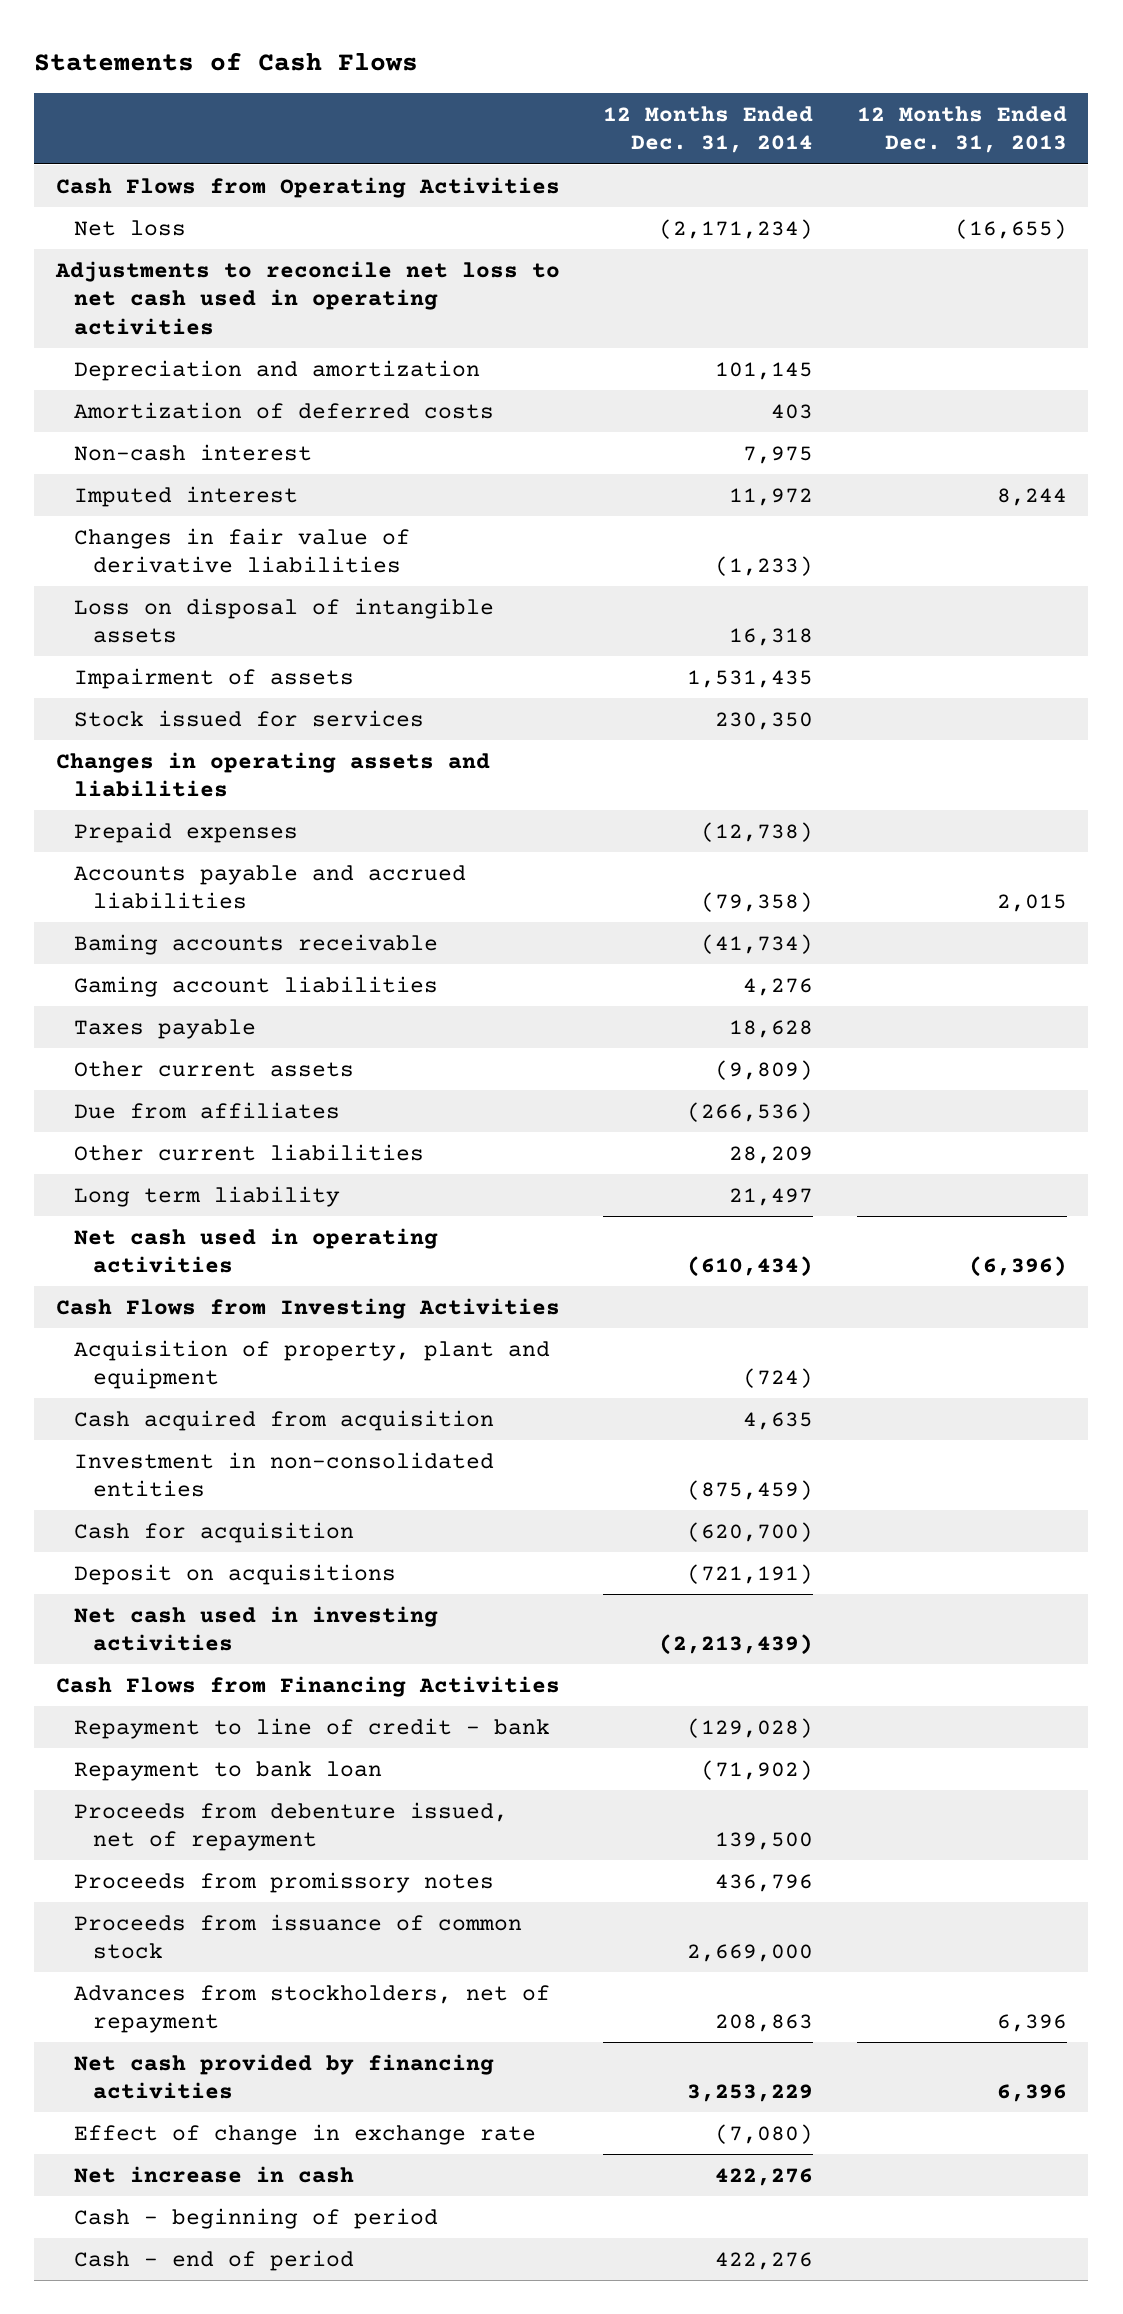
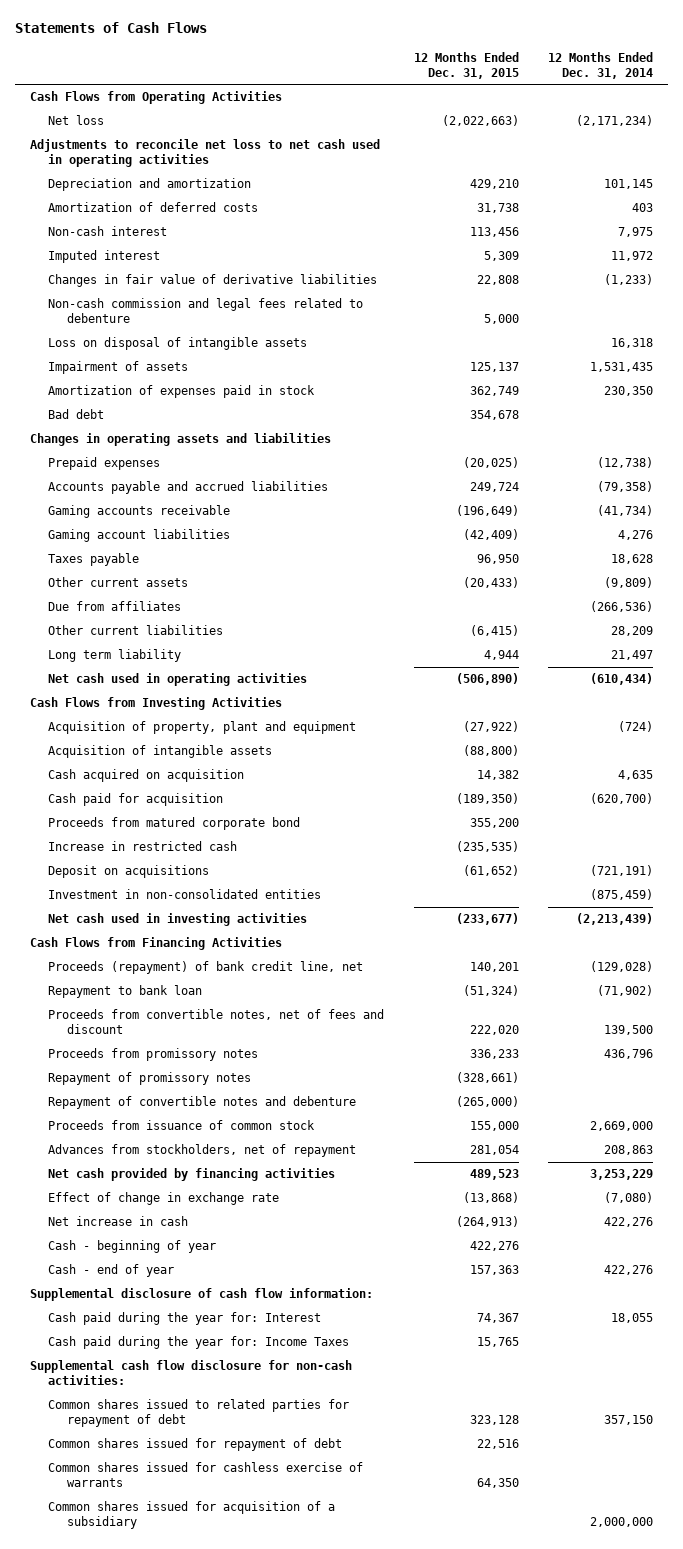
[856,105,1067,154] 12 Months Ended Dec. 31, 2013 -> none
none -> [413,51,519,79] 12 Months Ended Dec. 31, 2015
none -> [48,298,364,324] Non-cash commission and legal fees related to debenture
[74,709,425,727] Stock issued for services -> [48,385,316,399] Amortization of expenses paid in stock
none -> [48,409,105,420] Bad debt
[74,933,439,955] Baming accounts receivable -> [48,505,231,519] Gaming accounts receivable
none -> [48,745,273,759] Acquisition of intangible assets
[74,1409,495,1431] Cash acquired from acquisition -> [48,769,245,783] Cash acquired on acquisition
[74,1521,355,1543] Cash for acquisition -> [48,793,224,807] Cash paid for acquisition
none -> [48,817,301,831] Proceeds from matured corporate bond
none -> [48,841,238,852] Increase in restricted cash
[74,1451,495,1498] Investment in non-consolidated entities -> [48,889,322,900] Investment in non-consolidated entities
[74,1717,551,1739] Repayment to line of credit - bank -> [48,961,364,975] Proceeds (repayment) of bank credit line, net
[74,1801,509,1852] Proceeds from debenture issued, net of repayment -> [48,1009,385,1035] Proceeds from convertible notes, net of fees and discount
none -> [48,1072,252,1086] Repayment of promissory notes
none -> [48,1096,357,1110] Repayment of convertible notes and debenture
[74,2207,439,2229] Cash - beginning of period -> [48,1240,217,1254] Cash - beginning of year
[74,2249,355,2271] Cash - end of period -> [48,1264,175,1278] Cash - end of year
none -> [29,1288,373,1302] Supplemental disclosure of cash flow information:
none -> [48,1312,322,1326] Cash paid during the year for: Interest
none -> [48,1336,350,1350] Cash paid during the year for: Income Taxes
none -> [29,1360,352,1386] Supplemental cash flow disclosure for non-cash activities:
none -> [48,1399,350,1428] Common shares issued to related parties for repayment of debt
none -> [48,1438,343,1452] Common shares issued for repayment of debt
none -> [48,1462,364,1488] Common shares issued for cashless exercise of warrants
none -> [48,1501,336,1530] Common shares issued for acquisition of a subsidiary

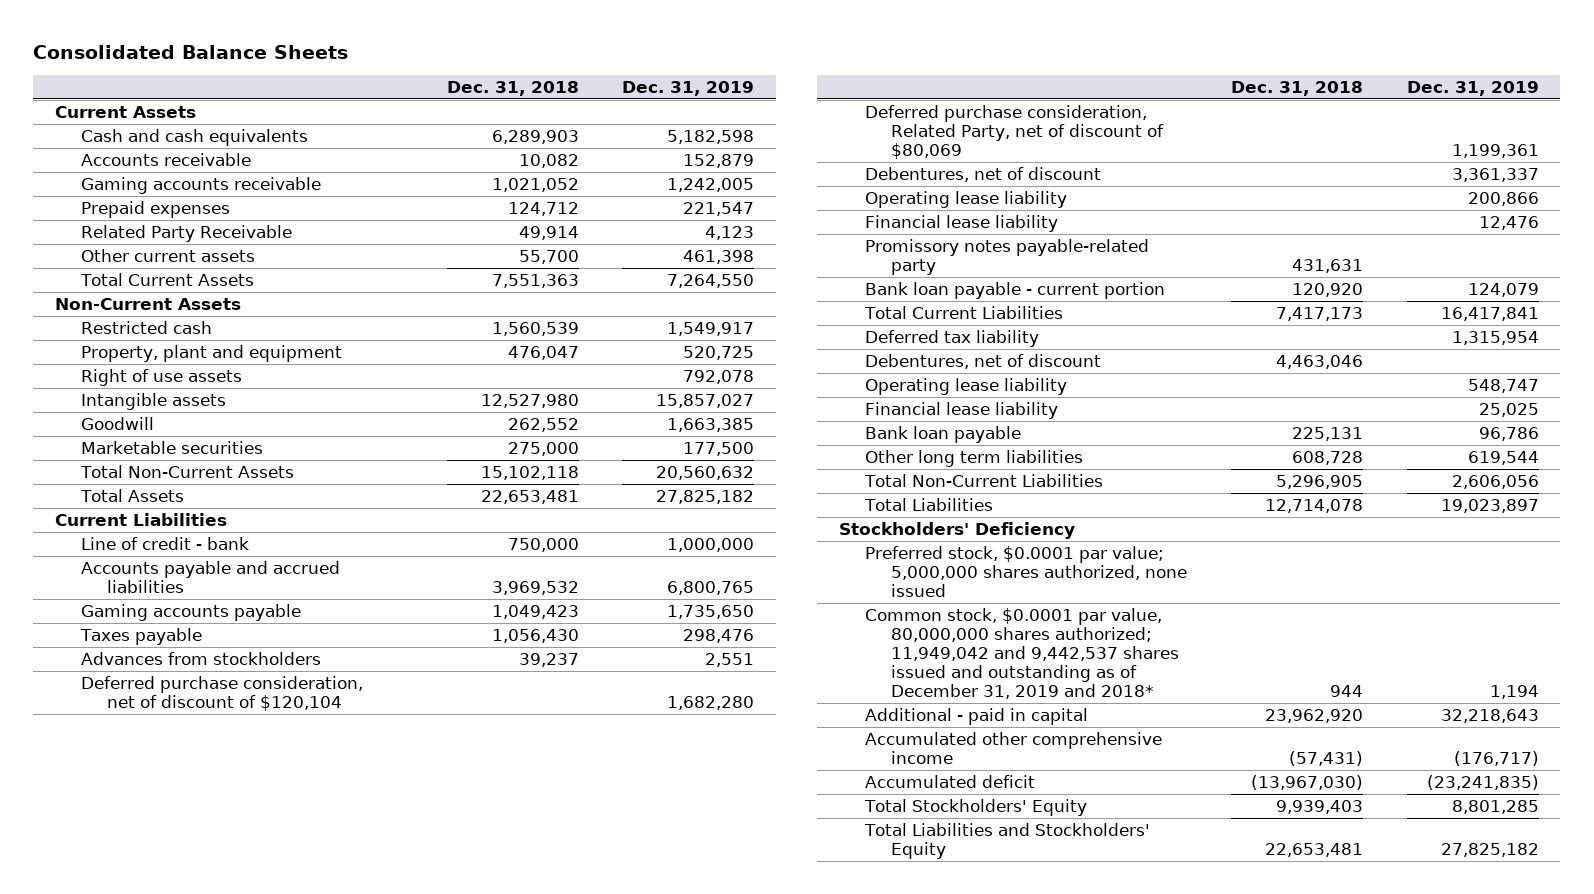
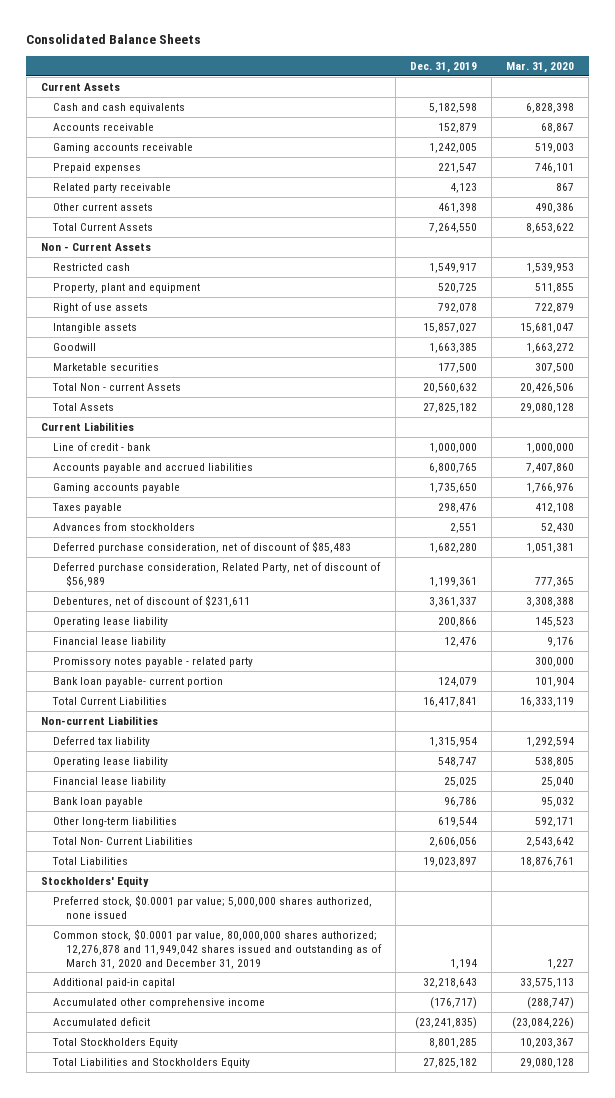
[446,80,579,96] Dec. 31, 2018 -> none
none -> [506,62,575,74] Mar. 31, 2020
[81,224,293,242] Related Party Receivable -> [53,183,172,194] Related party receivable
[54,297,241,310] Non-Current Assets -> [40,243,151,252] Non - Current Assets
[80,464,295,478] Total Non-Current Assets -> [52,383,182,392] Total Non - current Assets
[81,675,364,711] Deferred purchase consideration, net of discount of $120,104 -> [53,541,352,554] Deferred purchase consideration, net of discount of $85,483
[865,104,1165,159] Deferred purchase consideration, Related Party, net of discount of $80,069 -> [53,562,382,587] Deferred purchase consideration, Related Party, net of discount of $56,989
[865,166,1102,182] Debentures, net of discount -> [53,595,251,608] Debentures, net of discount of $231,611
[865,238,1150,275] Promissory notes payable-related party -> [53,657,254,668] Promissory notes payable - related party
[865,281,1166,299] Bank loan payable - current portion -> [53,677,224,688] Bank loan payable- current portion
none -> [40,716,158,726] Non-current Liabilities
[865,353,1102,369] Debentures, net of discount -> none
[865,449,1084,467] Other long term liabilities -> [53,817,178,828] Other long-term liabilities
[864,473,1104,487] Total Non-Current Liabilities -> [52,837,194,846] Total Non- Current Liabilities
[839,521,1076,539] Stockholders' Deficiency -> [40,876,149,888] Stockholders' Equity
[865,607,1180,699] Common stock, $0.0001 par value, 80,000,000 shares authorized; 11,949,042 and 9,442,537 shares issued and outstanding as of December 31, 2019 and 2018* -> [53,929,383,969] Common stock, $0.0001 par value, 80,000,000 shares authorized; 12,276,878 and 11,949,042 shares issued and outstanding as of March 31, 2020 and December 31, 2019
[865,707,1089,725] Additional - paid in capital -> [53,978,176,989] Additional paid-in capital
[864,798,1088,816] Total Stockholders' Equity -> [52,1038,179,1049] Total Stockholders Equity
[864,822,1151,859] Total Liabilities and Stockholders' Equity -> [52,1058,251,1069] Total Liabilities and Stockholders Equity

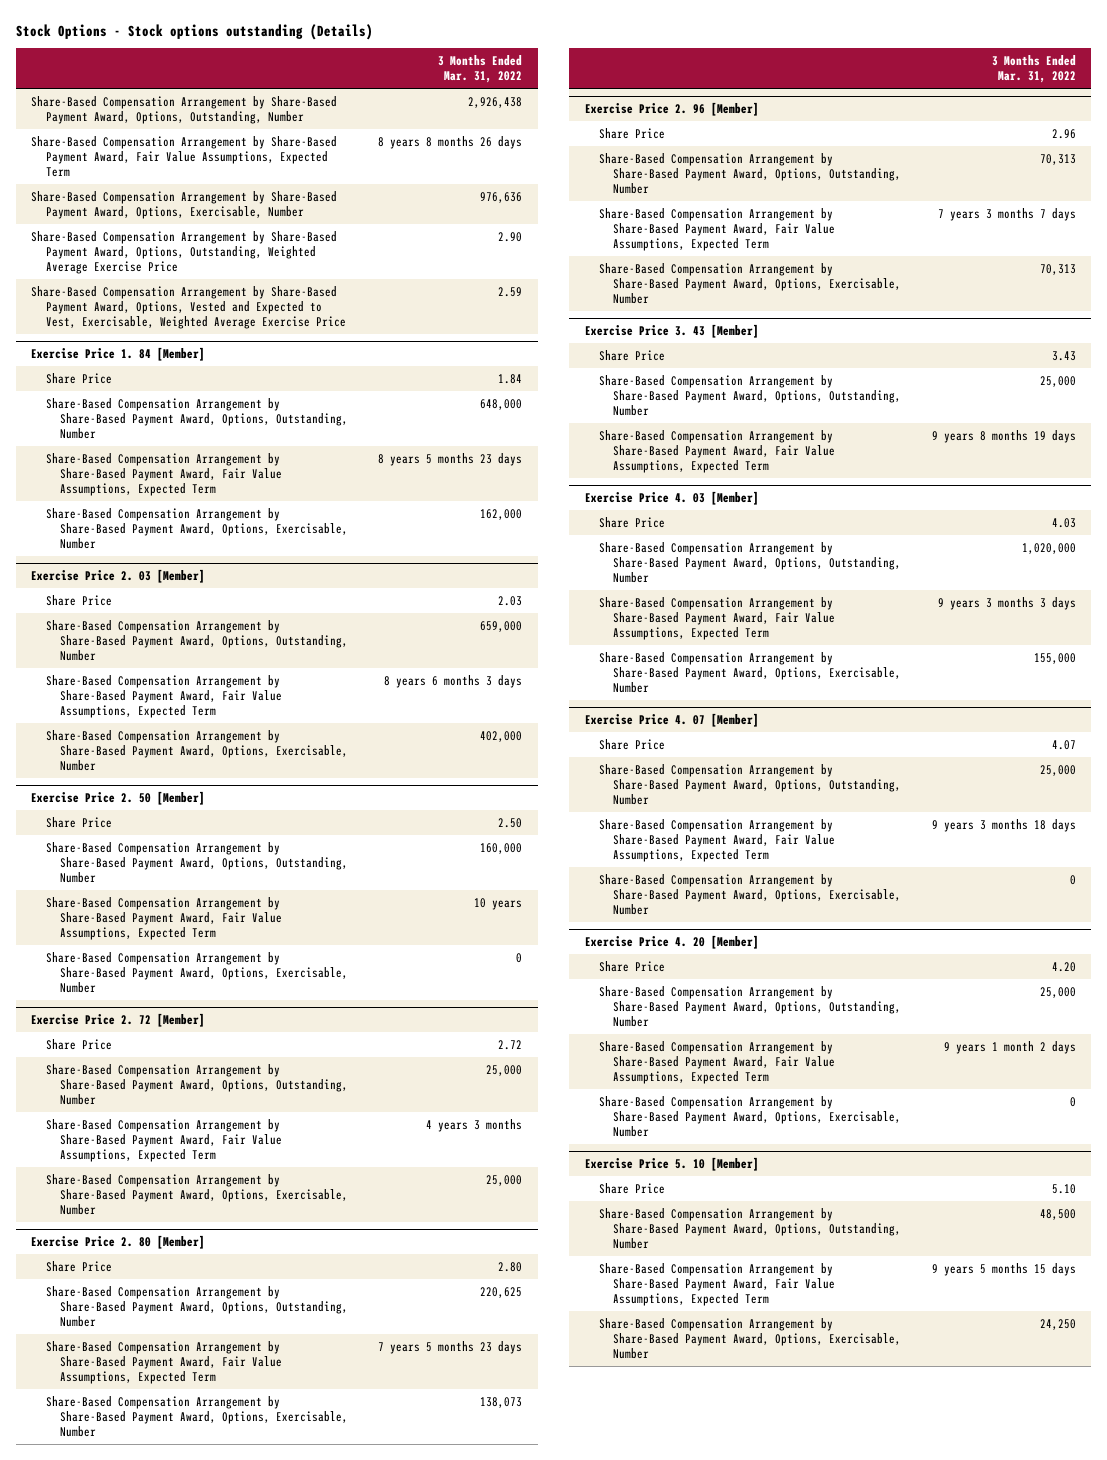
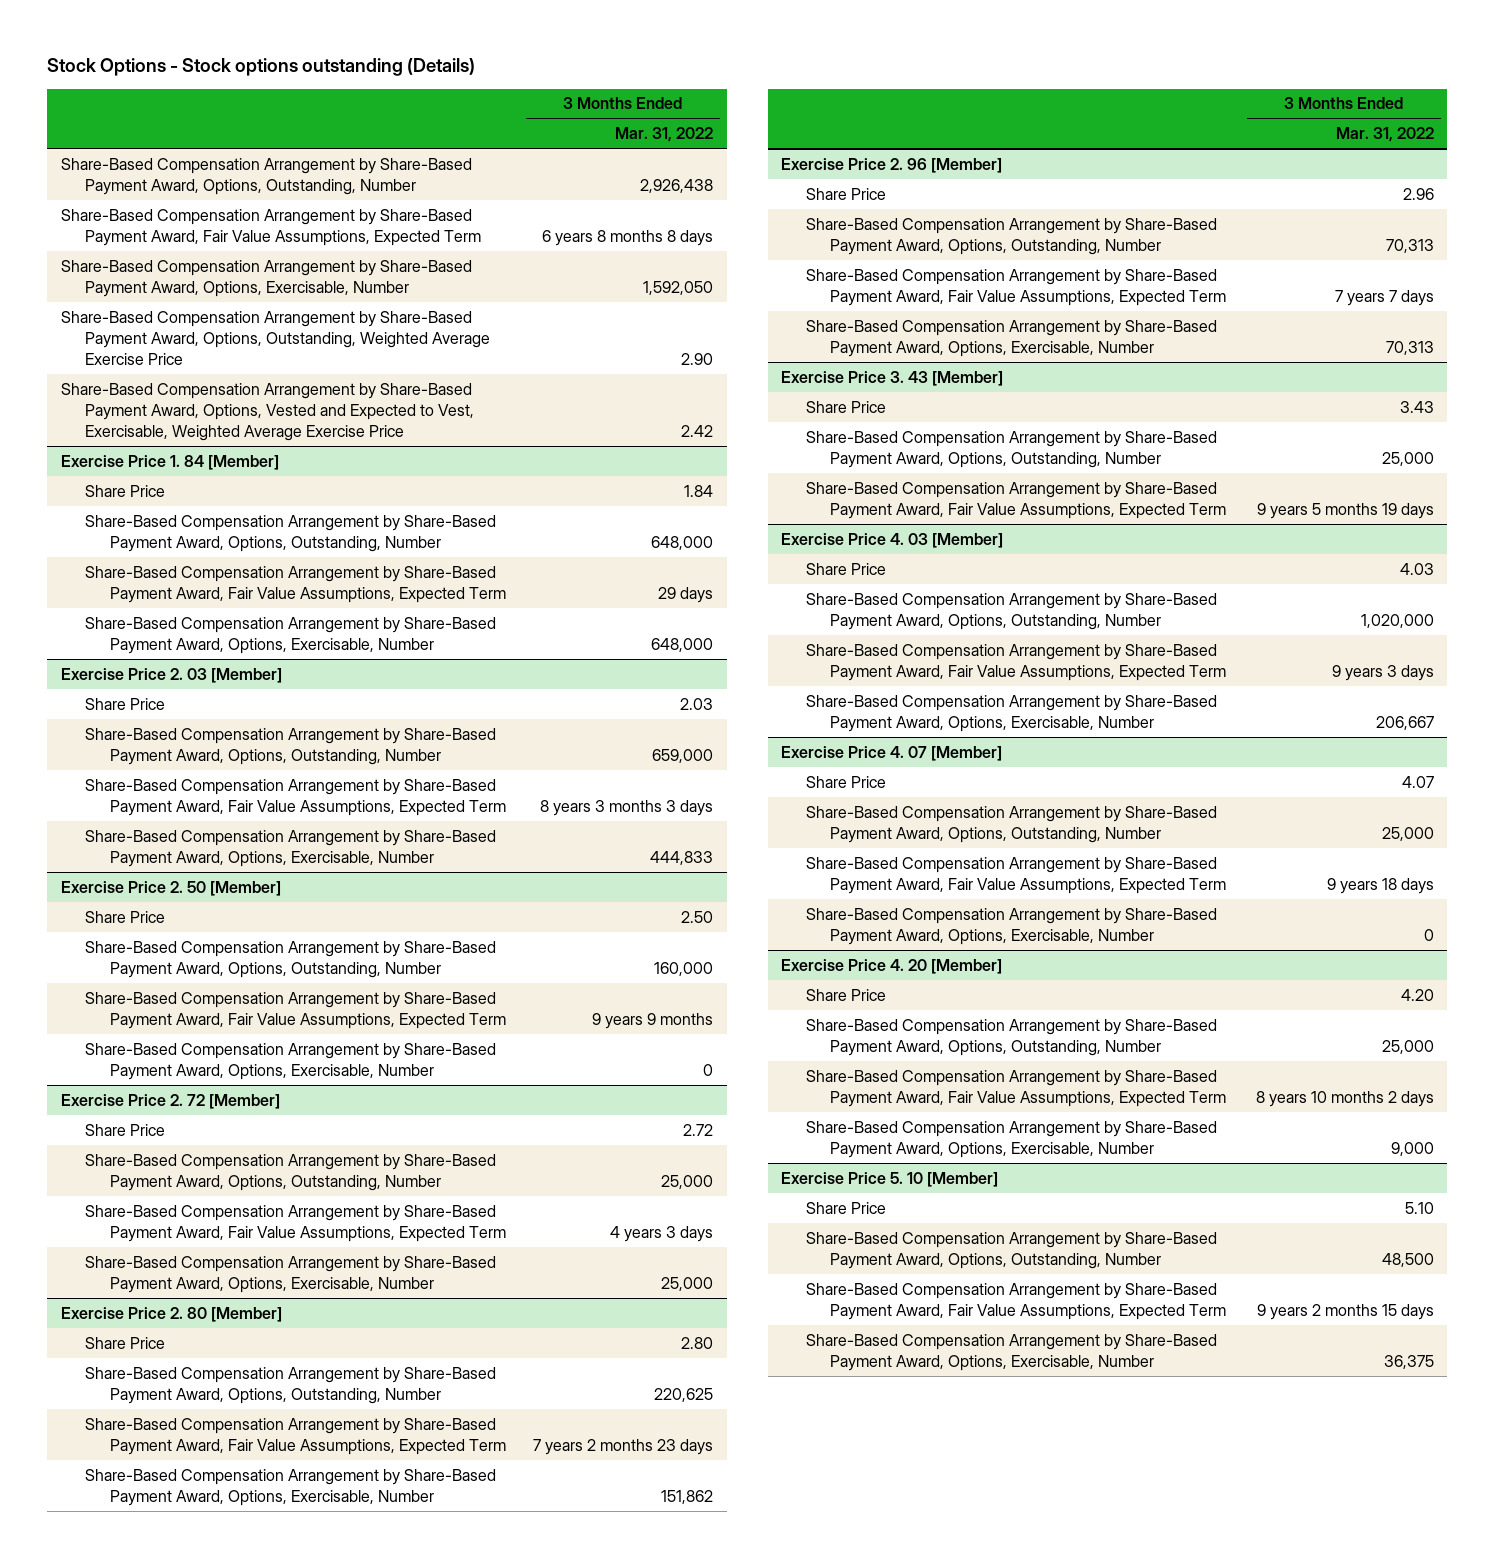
[378,135,523,149] 8 years 8 months 26 days -> [542,229,714,246] 6 years 8 months 8 days
[480,191,523,203] 976,636 -> [643,280,714,295] 1,592,050
[498,286,523,297] 2.59 -> [681,424,714,437] 2.42
[378,452,523,466] 8 years 5 months 23 days -> [658,586,714,603] 29 days
[480,508,523,520] 162,000 -> [651,637,714,652] 648,000
[384,674,523,688] 8 years 6 months 3 days -> [540,799,714,816] 8 years 3 months 3 days
[480,730,523,742] 402,000 -> [650,850,714,865] 444,833
[474,897,523,910] 10 years -> [592,1012,714,1029] 9 years 9 months
[426,1118,523,1132] 4 years 3 months -> [610,1225,714,1242] 4 years 3 days
[378,1340,523,1354] 7 years 5 months 23 days -> [533,1438,714,1455] 7 years 2 months 23 days
[480,1396,523,1408] 138,073 -> [661,1489,714,1504] 151,862
[937,207,1076,221] 7 years 3 months 7 days -> [1334,289,1434,306] 7 years 7 days
[931,429,1076,443] 9 years 8 months 19 days -> [1256,502,1434,519] 9 years 5 months 19 days
[937,596,1076,610] 9 years 3 months 3 days -> [1331,664,1434,681] 9 years 3 days
[1033,652,1076,664] 155,000 -> [1375,715,1434,730] 206,667
[931,818,1076,832] 9 years 3 months 18 days -> [1326,877,1434,894] 9 years 18 days
[943,1040,1076,1054] 9 years 1 month 2 days -> [1255,1090,1434,1107] 8 years 10 months 2 days
[1069,1096,1076,1107] 0 -> [1390,1141,1434,1156] 9,000
[931,1262,1076,1276] 9 years 5 months 15 days -> [1256,1303,1434,1320] 9 years 2 months 15 days
[1039,1318,1076,1330] 24,250 -> [1383,1354,1434,1369] 36,375

